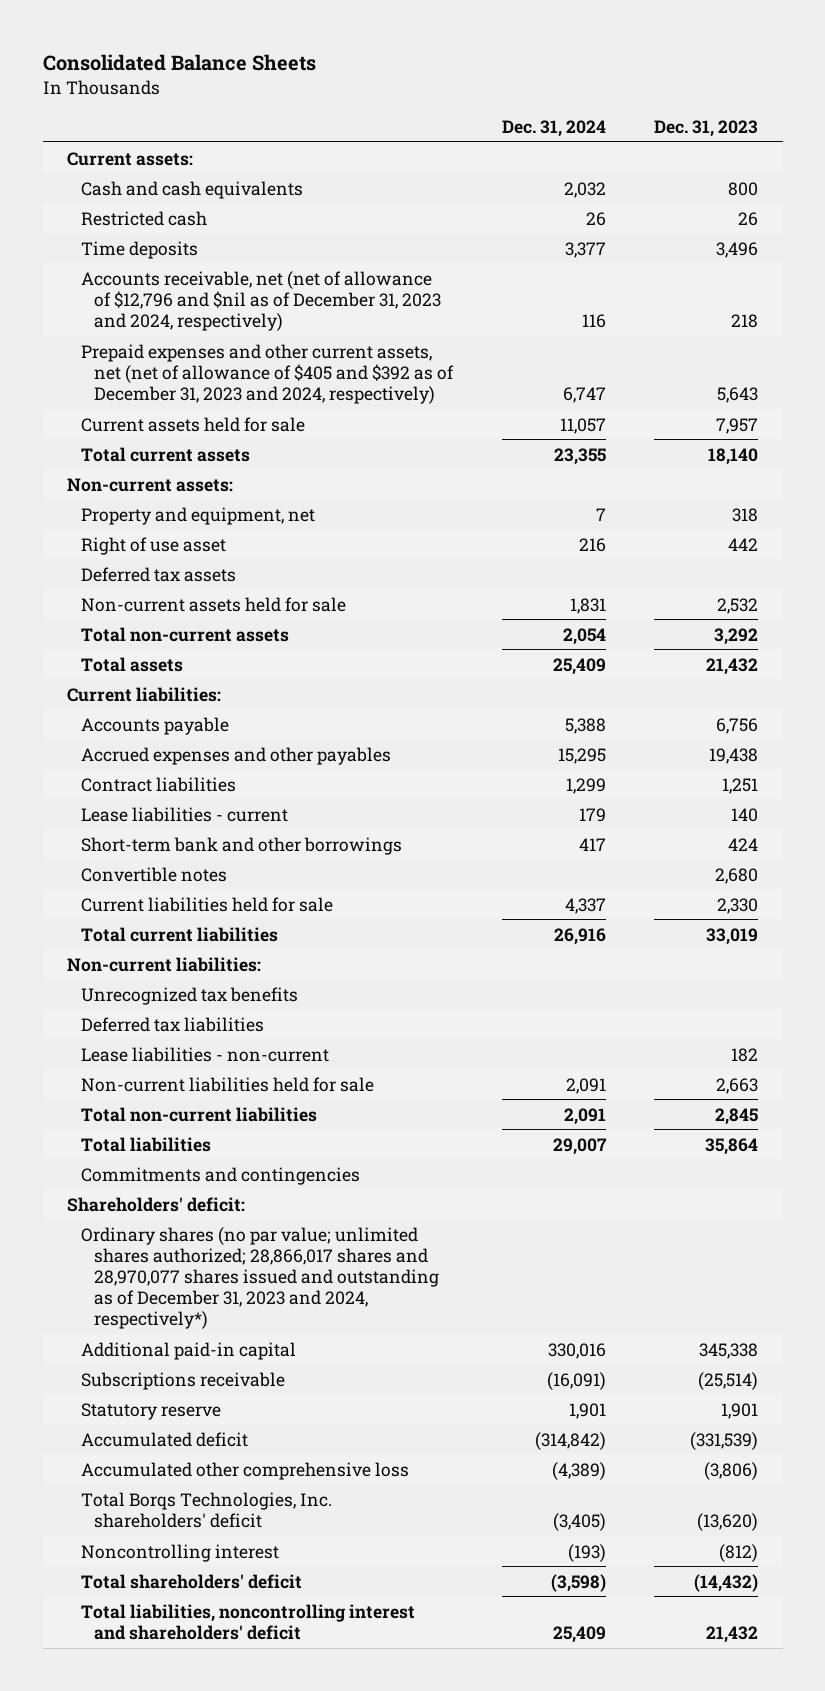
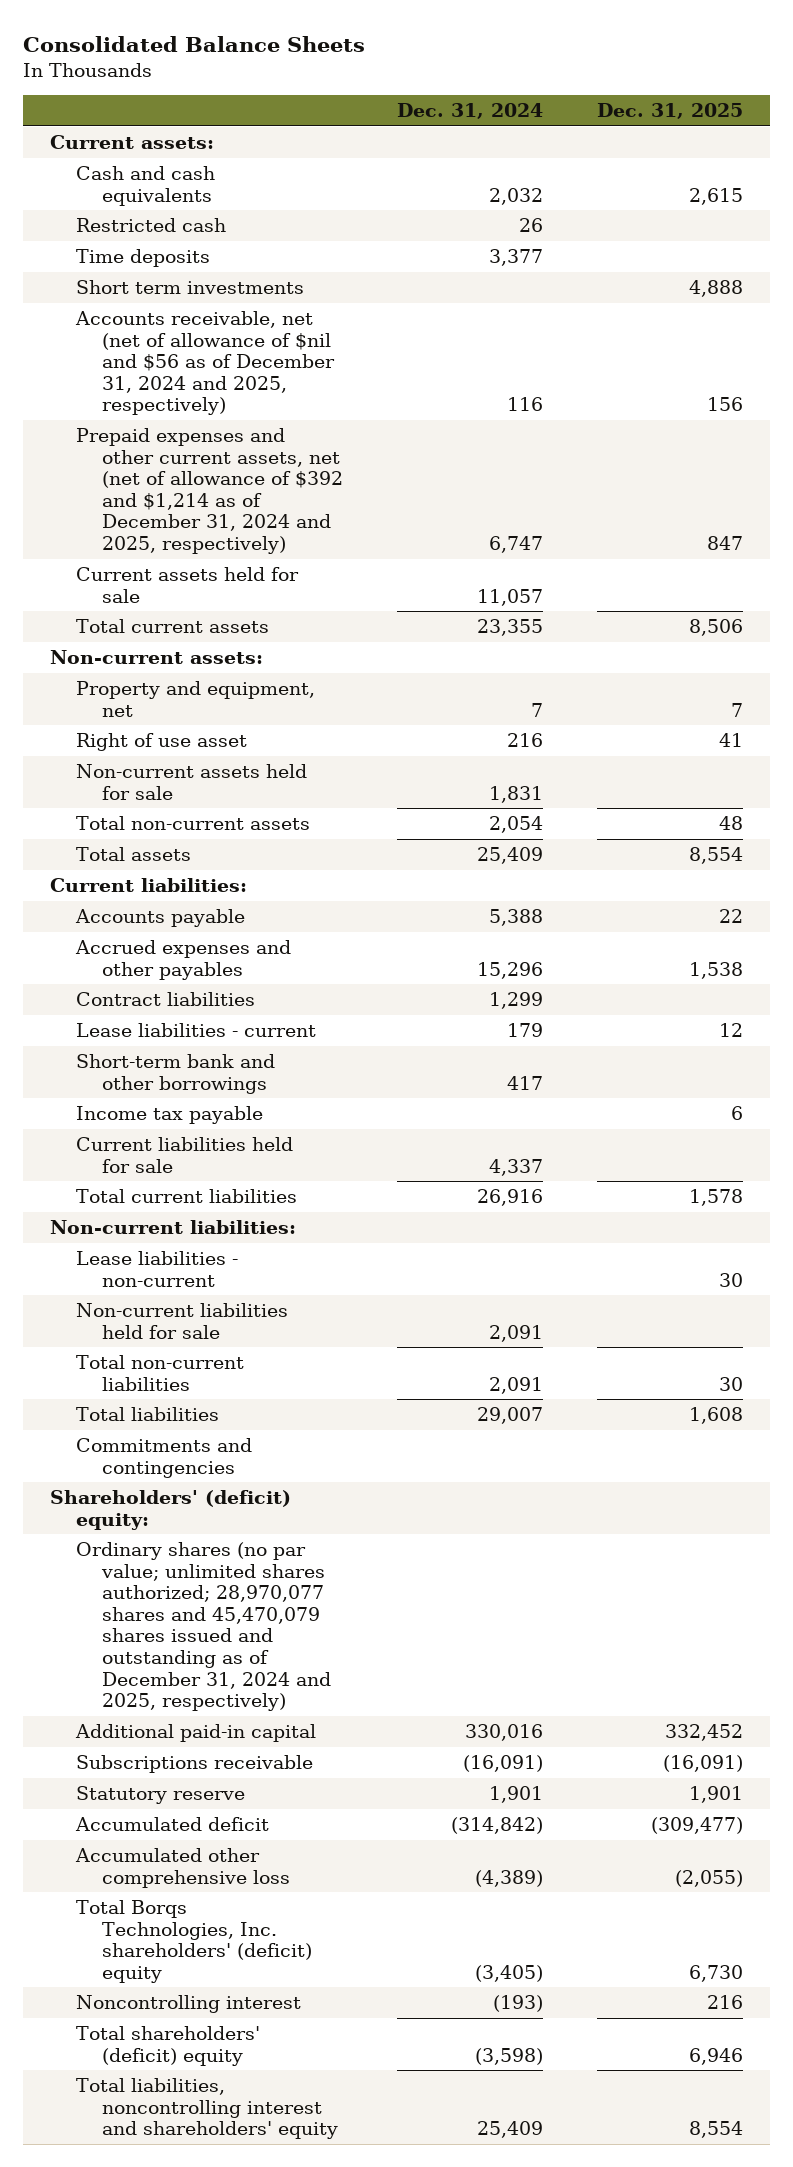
[654,119,759,137] Dec. 31, 2023 -> none
none -> [596,103,743,120] Dec. 31, 2025
none -> [76,279,305,294] Short term investments
[80,270,442,331] Accounts receivable, net (net of allowance of $12,796 and $nil as of December 31, 2023 and 2024, respectively) -> [75,310,335,416] Accounts receivable, net (net of allowance of $nil and $56 as of December 31, 2024 and 2025, respectively)
[80,343,455,404] Prepaid expenses and other current assets, net (net of allowance of $405 and $392 as of December 31, 2023 and 2024, respectively) -> [76,427,343,555] Prepaid expenses and other current assets, net (net of allowance of $392 and $1,214 as of December 31, 2024 and 2025, respectively)
[80,566,236,582] Deferred tax assets -> none
[557,747,606,764] 15,295 -> [476,961,543,979] 15,296
[80,866,227,882] Convertible notes -> none
none -> [76,1105,264,1124] Income tax payable
[80,986,298,1005] Unrecognized tax benefits -> none
[80,1016,264,1032] Deferred tax liabilities -> none
[66,1196,245,1212] Shareholders' deficit: -> [50,1489,292,1530] Shareholders' (deficit) equity:
[80,1226,440,1329] Ordinary shares (no par value; unlimited shares authorized; 28,866,017 shares and 28,970,077 shares issued and outstanding as of December 31, 2023 and 2024, respectively*) -> [76,1541,331,1712] Ordinary shares (no par value; unlimited shares authorized; 28,970,077 shares and 45,470,079 shares issued and outstanding as of December 31, 2024 and 2025, respectively)
[80,1491,332,1528] Total Borqs Technologies, Inc. shareholders' deficit -> [76,1899,312,1983] Total Borqs Technologies, Inc. shareholders' (deficit) equity
[80,1573,302,1589] Total shareholders' deficit -> [76,2025,261,2066] Total shareholders' (deficit) equity
[80,1603,415,1640] Total liabilities, noncontrolling interest and shareholders' deficit -> [76,2077,338,2140] Total liabilities, noncontrolling interest and shareholders' equity

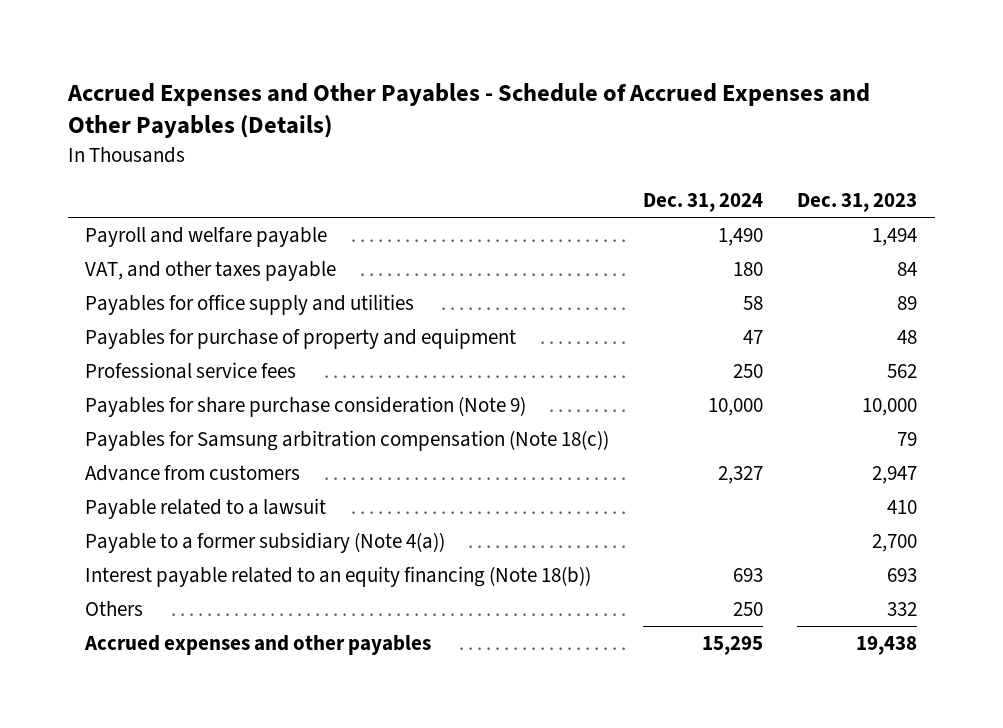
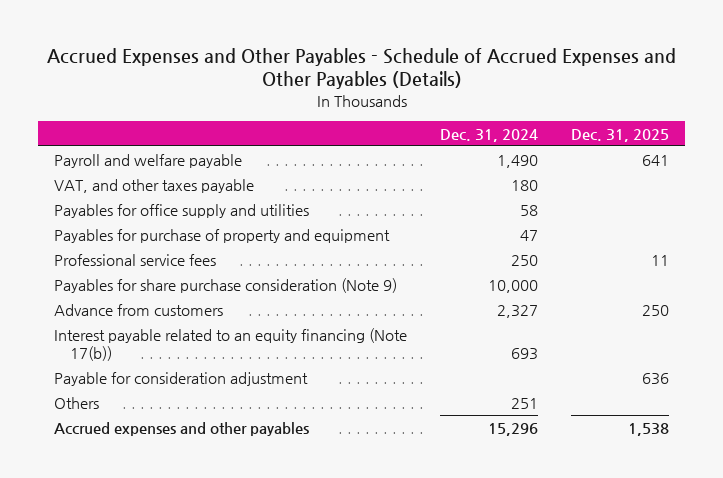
[797,193,918,213] Dec. 31, 2023 -> none
none -> [570,128,669,142] Dec. 31, 2025
[85,430,610,452] Payables for Samsung arbitration compensation (Note 18(c)) -> none
[85,498,327,520] Payable related to a lawsuit -> none
[85,532,446,554] Payable to a former subsidiary (Note 4(a)) -> none
[85,566,592,588] Interest payable related to an equity financing (Note 18(b)) -> [54,327,408,362] Interest payable related to an equity financing (Note 17(b))
none -> [54,371,309,386] Payable for consideration adjustment
[733,602,764,617] 250 -> [511,397,539,409] 251
[702,636,764,656] 15,295 -> [488,422,539,436] 15,296

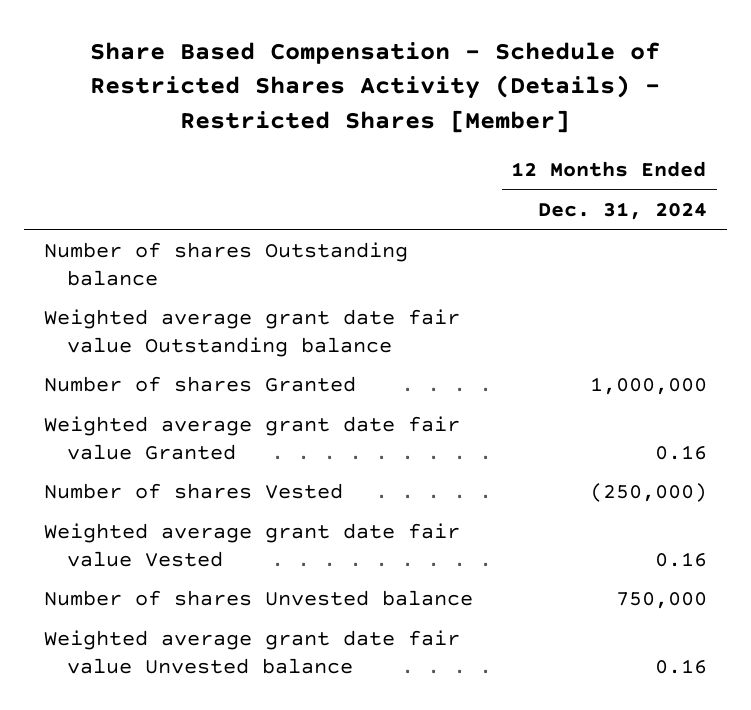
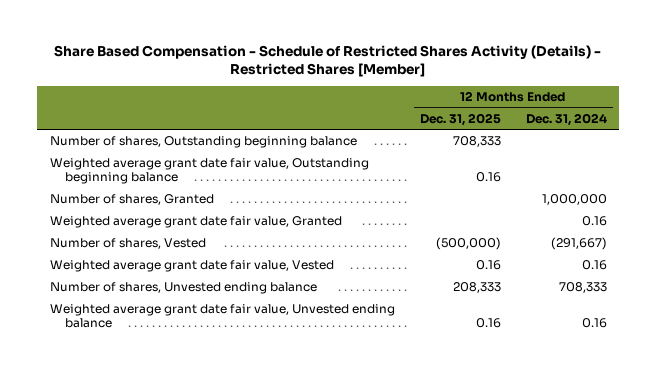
none -> [419,112,501,126] Dec. 31, 2025
[43,242,408,286] Number of shares Outstanding balance -> [49,136,357,149] Number of shares, Outstanding beginning balance
[43,309,460,357] Weighted average grant date fair value Outstanding balance -> [49,158,369,185] Weighted average grant date fair value, Outstanding beginning balance
[43,376,356,393] Number of shares Granted -> [49,194,214,206] Number of shares, Granted
[43,416,460,460] Weighted average grant date fair value Granted -> [49,216,342,229] Weighted average grant date fair value, Granted
[43,483,343,500] Number of shares Vested -> [49,238,206,250] Number of shares, Vested
[589,483,707,503] (250,000) -> [550,237,607,251] (291,667)
[43,523,460,567] Weighted average grant date fair value Vested -> [49,260,334,273] Weighted average grant date fair value, Vested
[43,590,473,607] Number of shares Unvested balance -> [49,282,317,295] Number of shares, Unvested ending balance
[615,592,707,610] 750,000 -> [558,282,607,294] 708,333
[43,630,460,674] Weighted average grant date fair value Unvested balance -> [49,304,395,329] Weighted average grant date fair value, Unvested ending balance

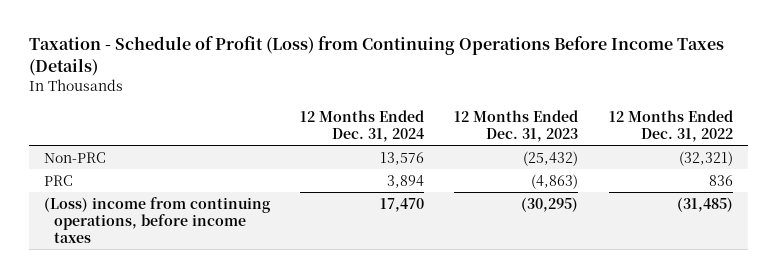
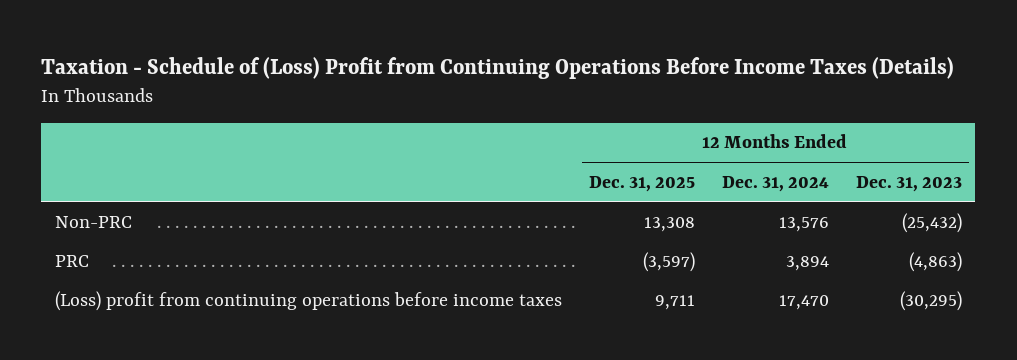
[28,36,724,77] Taxation - Schedule of Profit (Loss) from Continuing Operations Before Income Taxes (Details) -> [41,56,955,79] Taxation - Schedule of (Loss) Profit from Continuing Operations Before Income Taxes (Details)
[608,110,733,143] 12 Months Ended Dec. 31, 2022 -> none
none -> [588,175,695,192] Dec. 31, 2025
[43,196,271,243] (Loss) income from continuing operations, before income taxes -> [54,290,562,311] (Loss) profit from continuing operations before income taxes

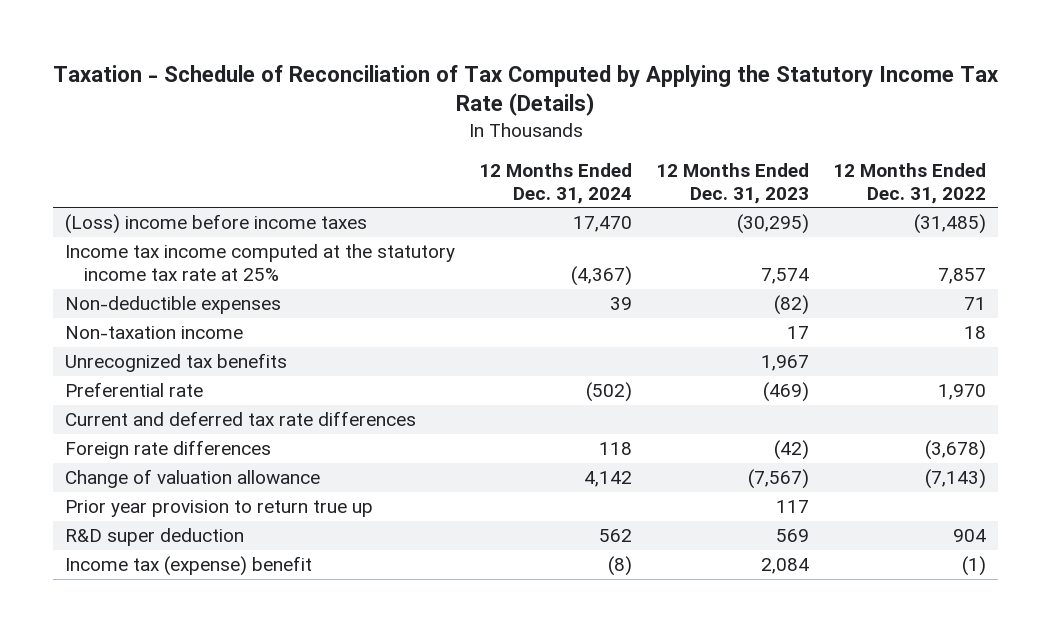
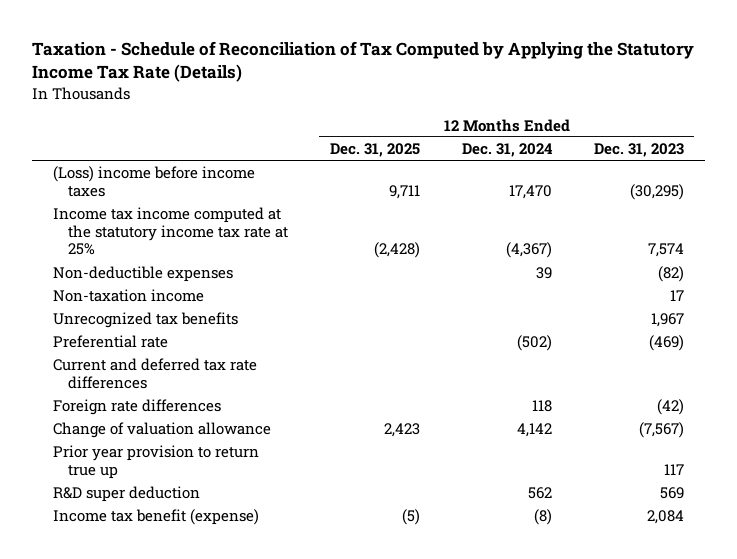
[833,162,987,204] 12 Months Ended Dec. 31, 2022 -> none
none -> [329,142,420,157] Dec. 31, 2025
[64,556,312,577] Income tax (expense) benefit -> [52,509,259,526] Income tax benefit (expense)

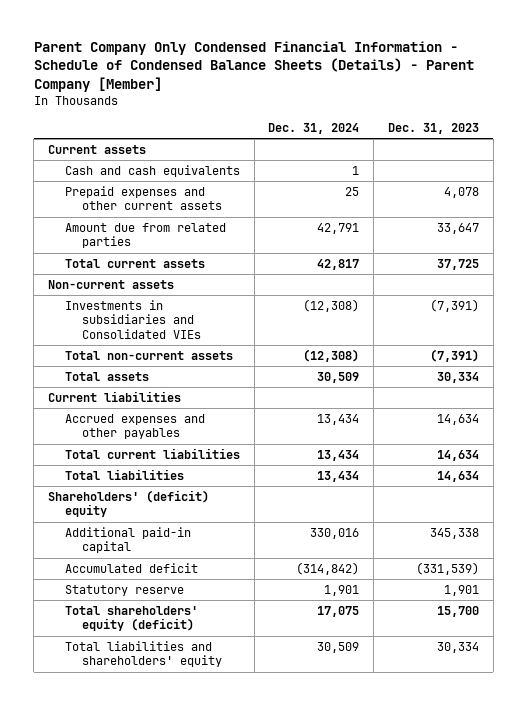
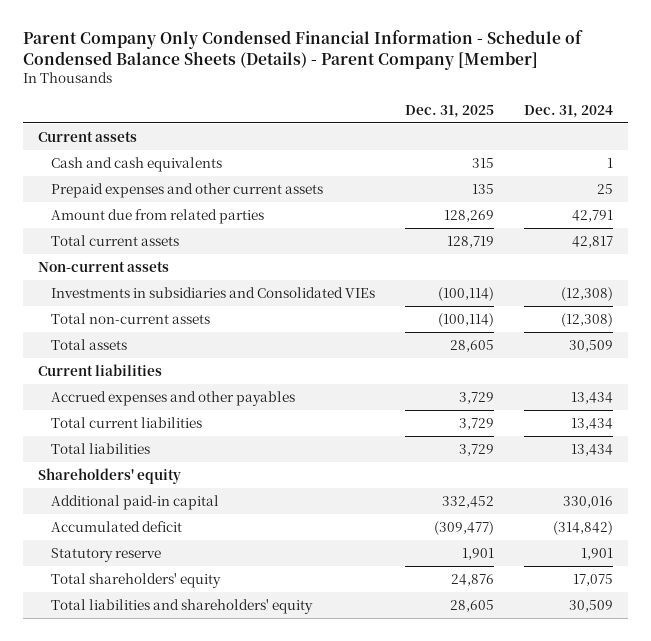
[387,122,479,134] Dec. 31, 2023 -> none
none -> [405,104,495,118] Dec. 31, 2025
[47,490,209,518] Shareholders' (deficit) equity -> [38,467,182,484] Shareholders' equity
[65,606,199,632] Total shareholders' equity (deficit) -> [51,572,222,588] Total shareholders' equity

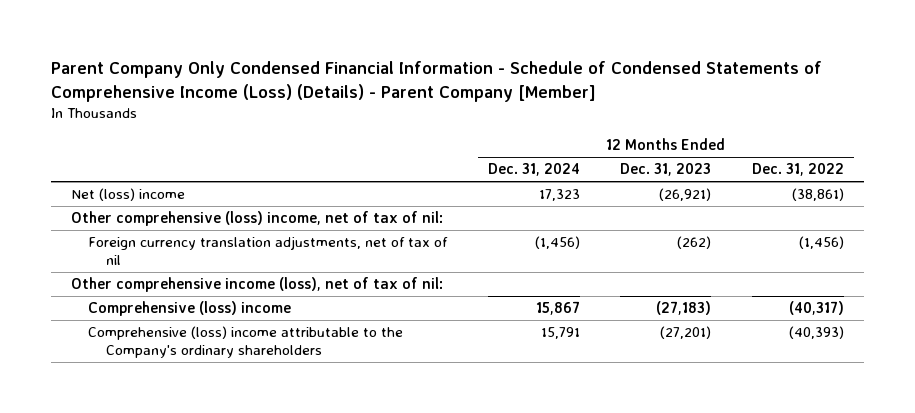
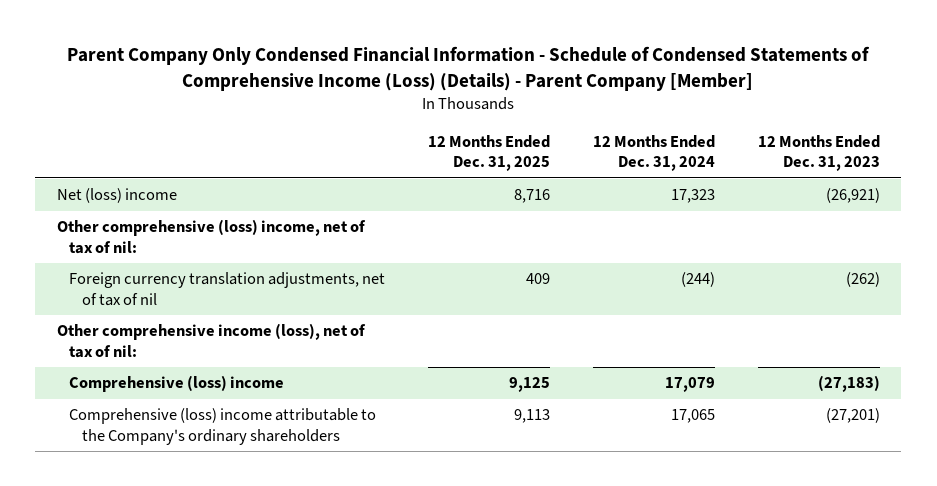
[751,163,844,177] Dec. 31, 2022 -> none
none -> [428,135,551,172] 12 Months Ended Dec. 31, 2025
[534,236,580,250] (1,456) -> [680,272,715,288] (244)
[535,301,580,316] 15,867 -> [664,377,715,393] 17,079
[540,327,580,340] 15,791 -> [670,409,715,424] 17,065

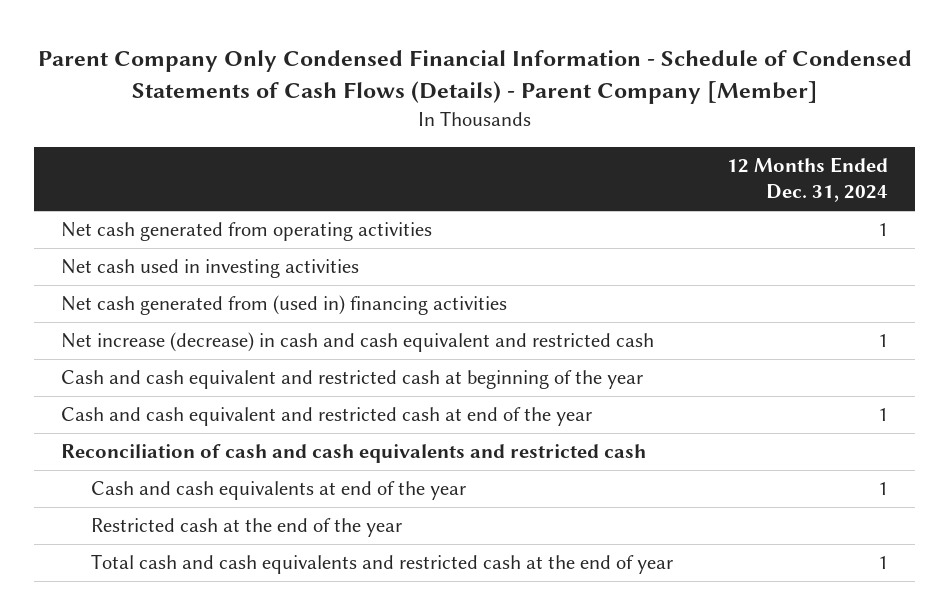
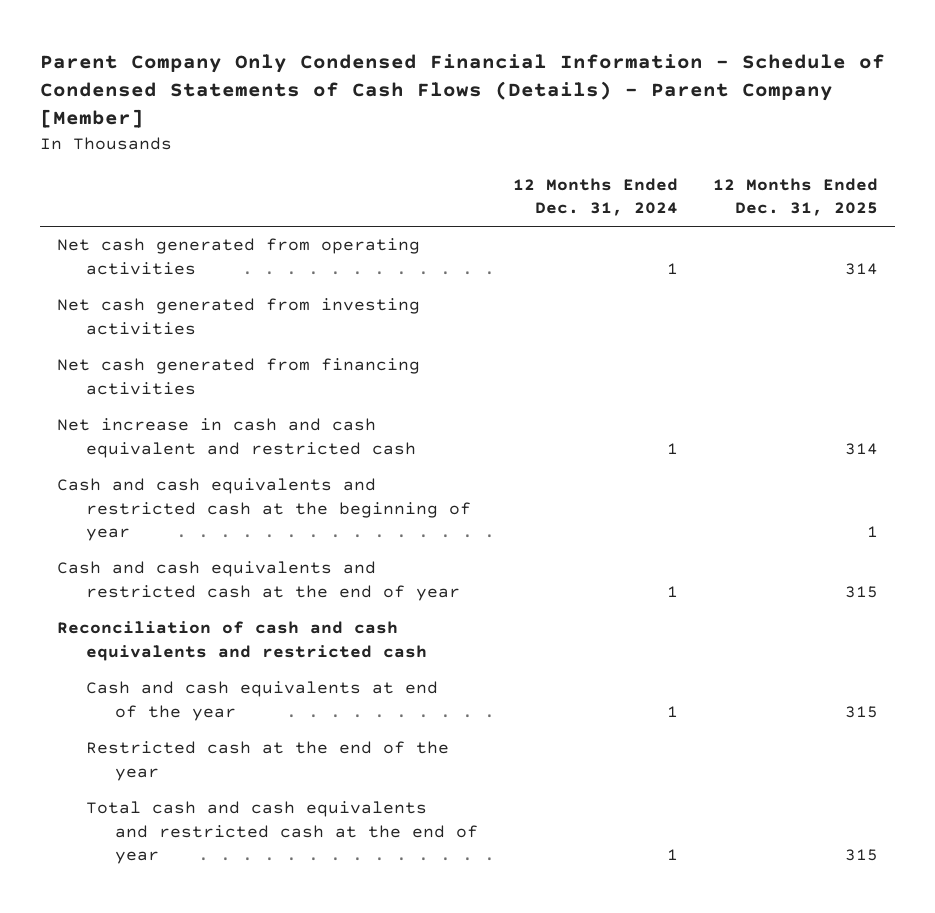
none -> [712,178,878,217] 12 Months Ended Dec. 31, 2025
[61,259,360,279] Net cash used in investing activities -> [57,298,421,335] Net cash generated from investing activities
[61,295,508,316] Net cash generated from (used in) financing activities -> [57,358,421,395] Net cash generated from financing activities
[61,332,655,353] Net increase (decrease) in cash and cash equivalent and restricted cash -> [57,418,417,458] Net increase in cash and cash equivalent and restricted cash
[61,370,644,390] Cash and cash equivalent and restricted cash at beginning of the year -> [57,478,472,541] Cash and cash equivalents and restricted cash at the beginning of year
[61,407,593,427] Cash and cash equivalent and restricted cash at end of the year -> [57,561,461,601] Cash and cash equivalents and restricted cash at the end of year

